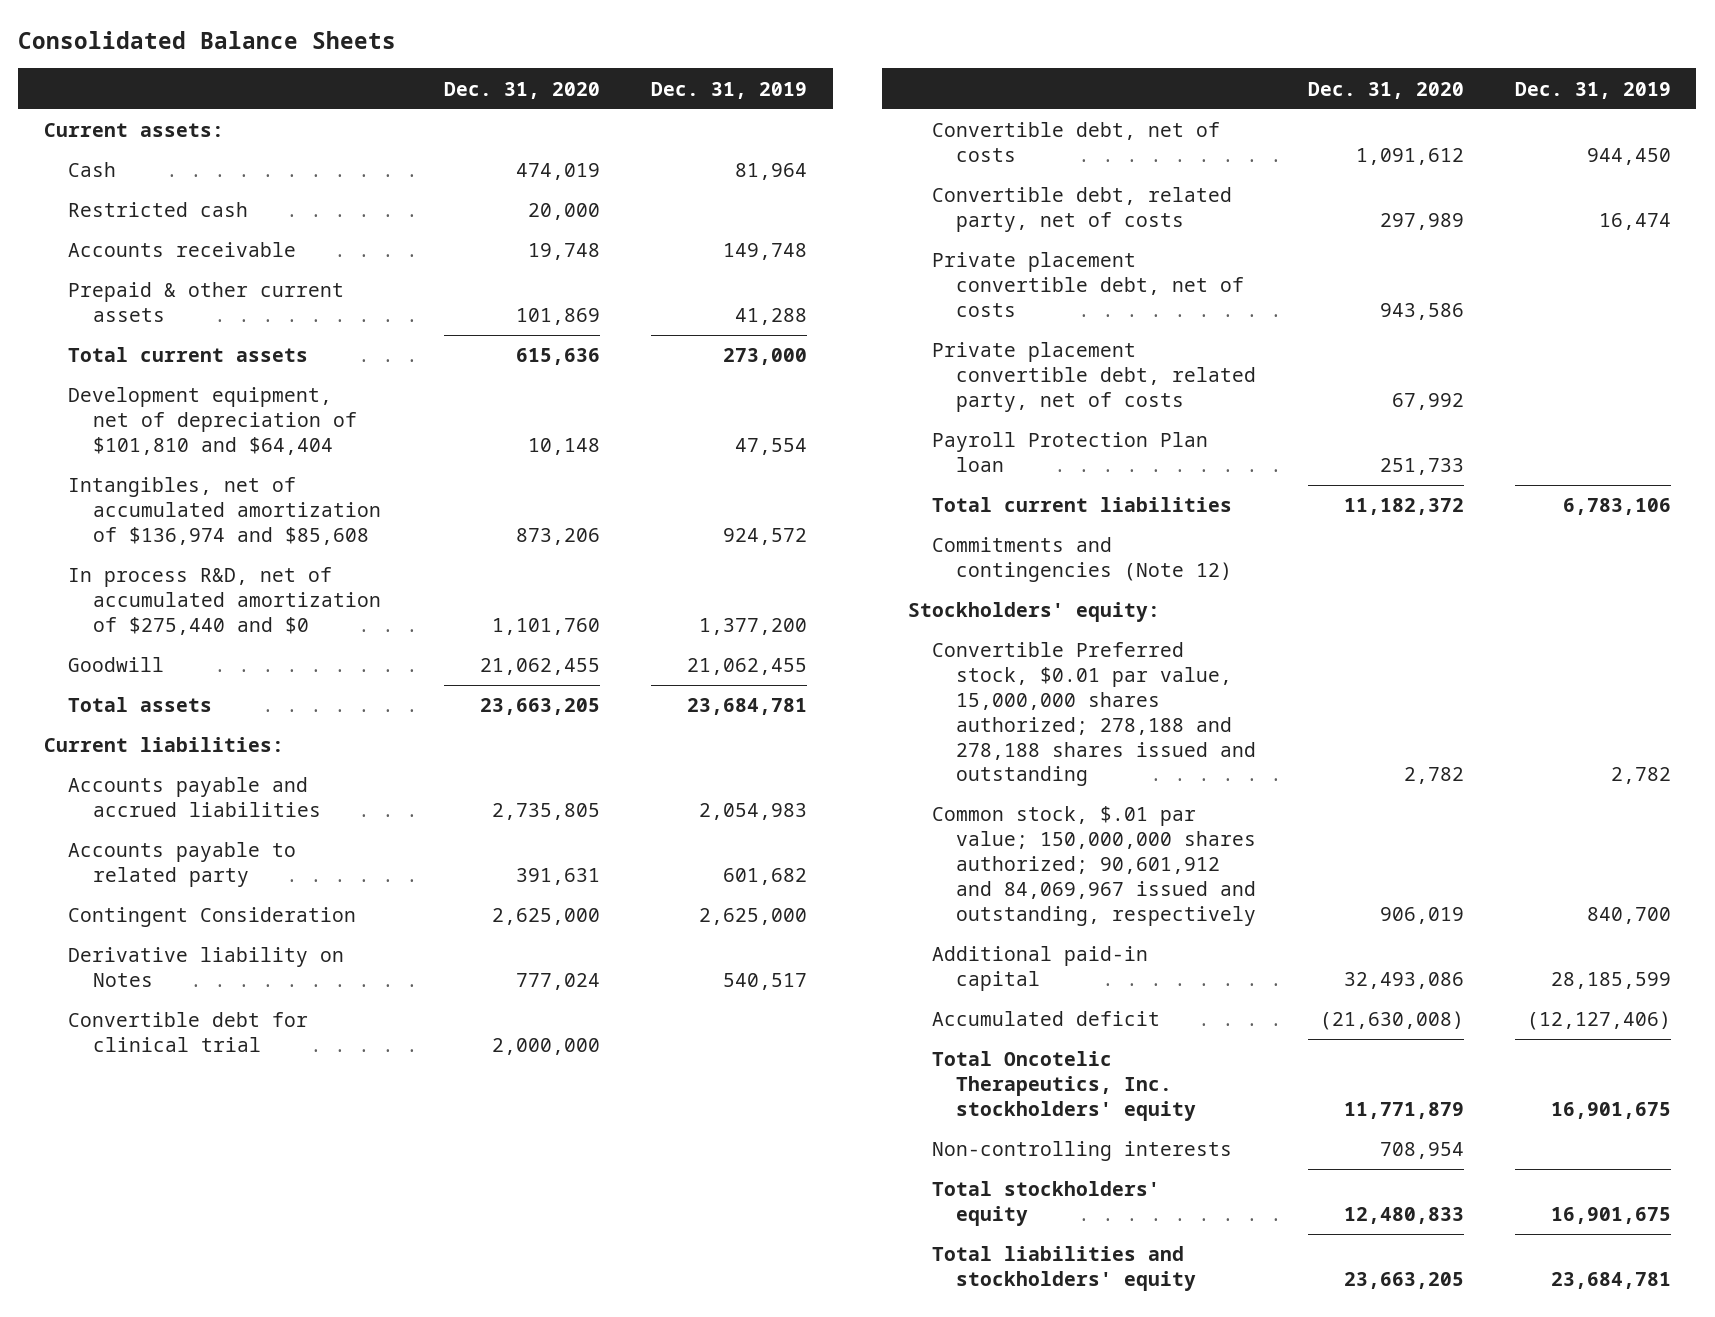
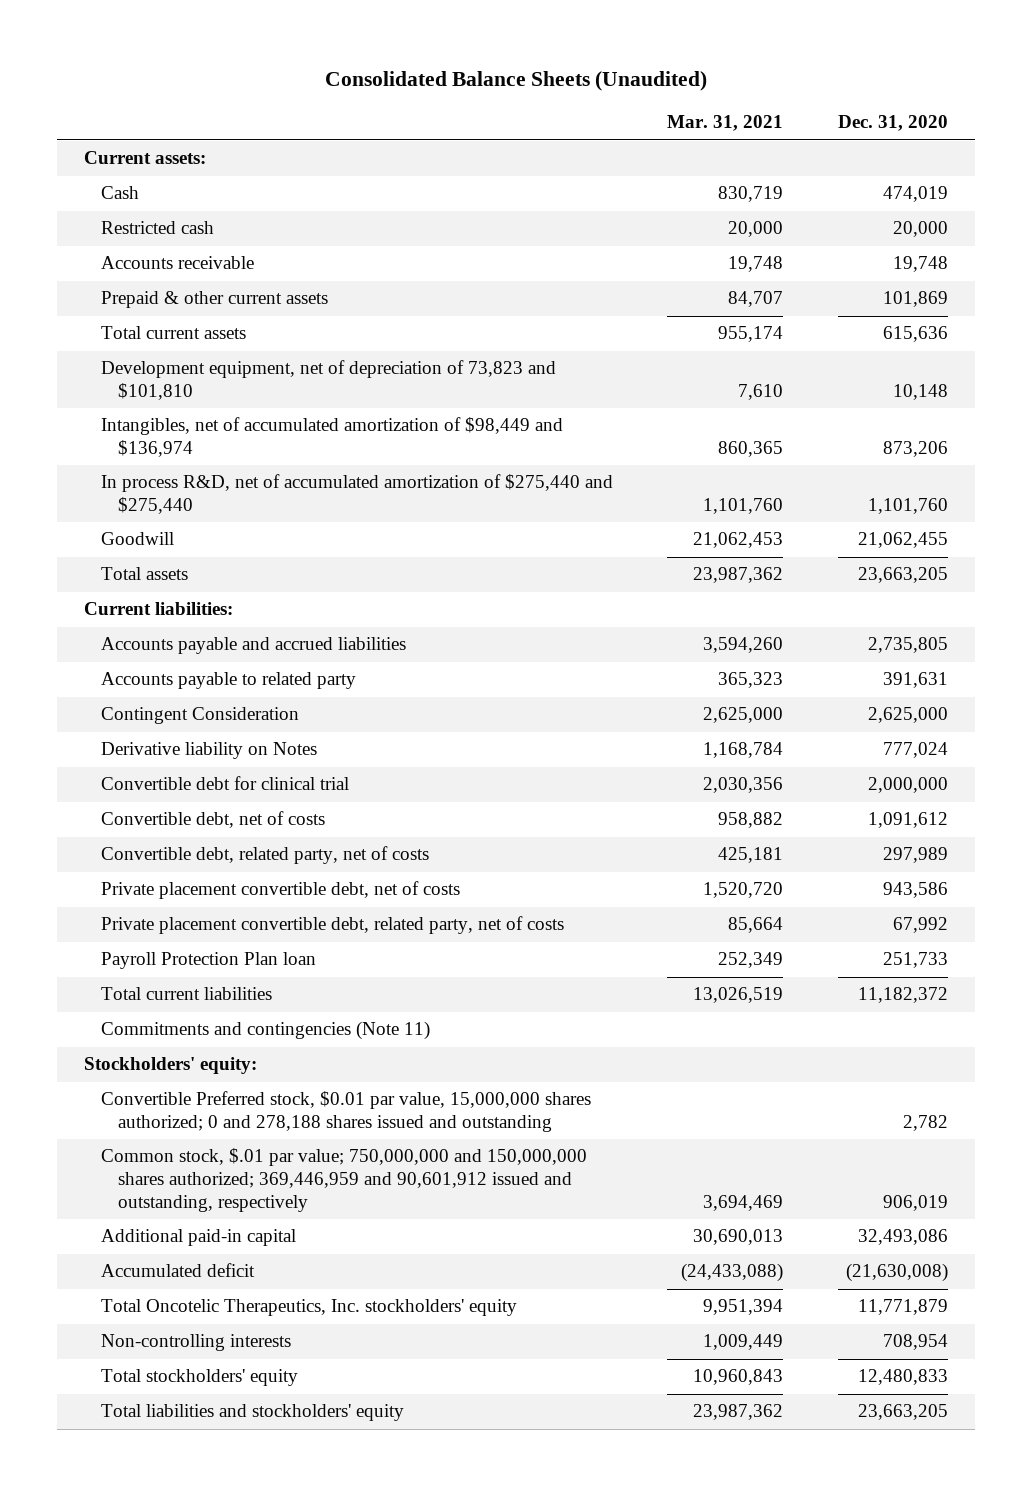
[18,30,397,49] Consolidated Balance Sheets -> [325,71,708,92] Consolidated Balance Sheets (Unaudited)
[651,81,808,99] Dec. 31, 2019 -> none
none -> [667,115,784,132] Mar. 31, 2021
[68,387,357,455] Development equipment, net of depreciation of $101,810 and $64,404 -> [100,360,556,401] Development equipment, net of depreciation of 73,823 and $101,810
[68,477,381,545] Intangibles, net of accumulated amortization of $136,974 and $85,608 -> [100,417,563,458] Intangibles, net of accumulated amortization of $98,449 and $136,974
[68,567,381,635] In process R&D, net of accumulated amortization of $275,440 and $0 -> [100,474,613,515] In process R&D, net of accumulated amortization of $275,440 and $275,440
[931,537,1233,583] Commitments and contingencies (Note 12) -> [100,1021,430,1041] Commitments and contingencies (Note 11)
[931,642,1257,787] Convertible Preferred stock, $0.01 par value, 15,000,000 shares authorized; 278,188 and 278,188 shares issued and outstanding -> [100,1091,591,1133] Convertible Preferred stock, $0.01 par value, 15,000,000 shares authorized; 0 and 278,188 shares issued and outstanding
[931,806,1257,926] Common stock, $.01 par value; 150,000,000 shares authorized; 90,601,912 and 84,069,967 issued and outstanding, respectively -> [100,1148,587,1213] Common stock, $.01 par value; 750,000,000 and 150,000,000 shares authorized; 369,446,959 and 90,601,912 issued and outstanding, respectively

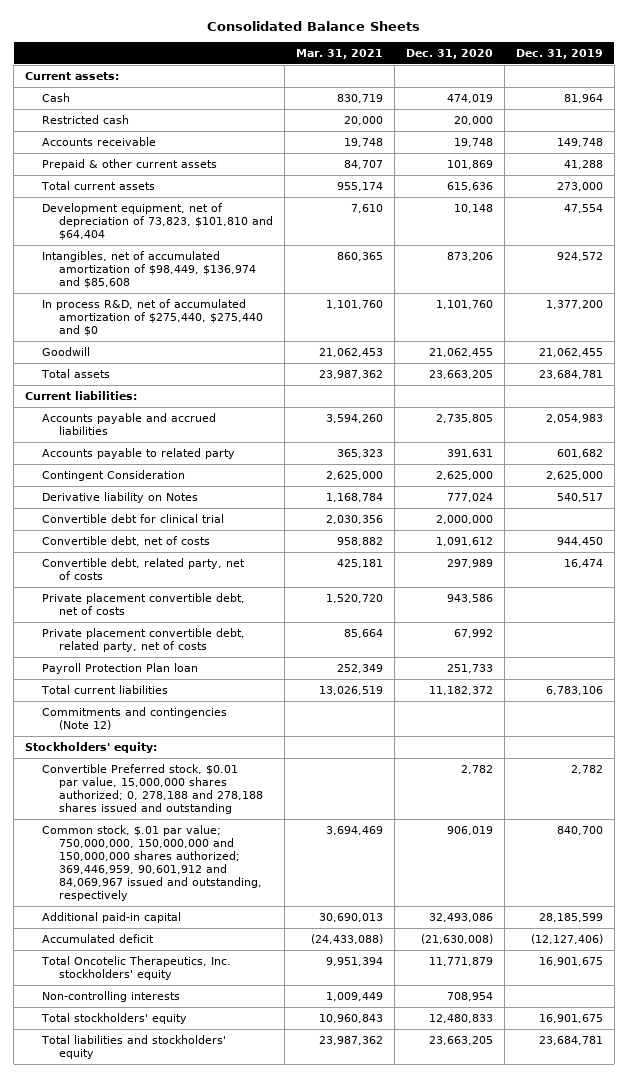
[325,71,708,92] Consolidated Balance Sheets (Unaudited) -> [206,20,420,31] Consolidated Balance Sheets
none -> [515,49,603,60] Dec. 31, 2019
[100,360,556,401] Development equipment, net of depreciation of 73,823 and $101,810 -> [42,202,274,240] Development equipment, net of depreciation of 73,823, $101,810 and $64,404
[100,417,563,458] Intangibles, net of accumulated amortization of $98,449 and $136,974 -> [42,250,257,288] Intangibles, net of accumulated amortization of $98,449, $136,974 and $85,608
[100,474,613,515] In process R&D, net of accumulated amortization of $275,440 and $275,440 -> [42,298,264,336] In process R&D, net of accumulated amortization of $275,440, $275,440 and $0
[100,1021,430,1041] Commitments and contingencies (Note 11) -> [42,706,228,730] Commitments and contingencies (Note 12)
[100,1091,591,1133] Convertible Preferred stock, $0.01 par value, 15,000,000 shares authorized; 0 and 278,188 shares issued and outstanding -> [42,763,264,814] Convertible Preferred stock, $0.01 par value, 15,000,000 shares authorized; 0, 278,188 and 278,188 shares issued and outstanding
[100,1148,587,1213] Common stock, $.01 par value; 750,000,000 and 150,000,000 shares authorized; 369,446,959 and 90,601,912 issued and outstanding, respectively -> [42,824,263,902] Common stock, $.01 par value; 750,000,000, 150,000,000 and 150,000,000 shares authorized; 369,446,959, 90,601,912 and 84,069,967 issued and outstanding, respectively

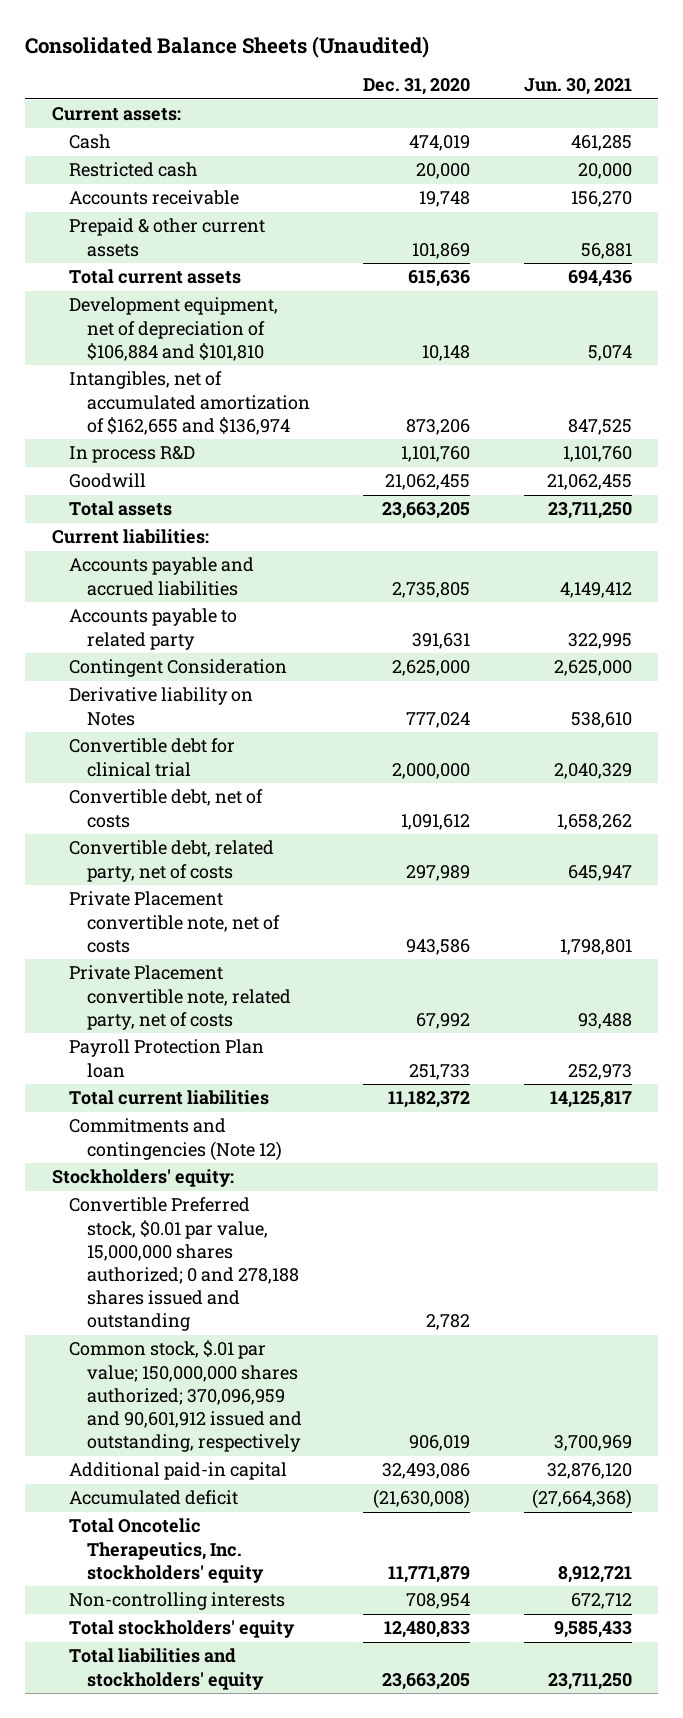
[206,20,420,31] Consolidated Balance Sheets -> [25,35,430,58] Consolidated Balance Sheets (Unaudited)
[296,49,384,60] Mar. 31, 2021 -> none
[515,49,603,60] Dec. 31, 2019 -> none
none -> [523,78,632,96] Jun. 30, 2021
[42,202,274,240] Development equipment, net of depreciation of 73,823, $101,810 and $64,404 -> [69,297,279,361] Development equipment, net of depreciation of $106,884 and $101,810
[42,250,257,288] Intangibles, net of accumulated amortization of $98,449, $136,974 and $85,608 -> [69,371,311,435] Intangibles, net of accumulated amortization of $162,655 and $136,974
[42,298,264,336] In process R&D, net of accumulated amortization of $275,440, $275,440 and $0 -> [69,446,196,464] In process R&D
[42,592,246,615] Private placement convertible debt, net of costs -> [69,891,281,953] Private Placement convertible note, net of costs
[42,627,246,652] Private placement convertible debt, related party, net of costs -> [69,965,292,1030] Private Placement convertible note, related party, net of costs
[42,763,264,814] Convertible Preferred stock, $0.01 par value, 15,000,000 shares authorized; 0, 278,188 and 278,188 shares issued and outstanding -> [69,1197,300,1332] Convertible Preferred stock, $0.01 par value, 15,000,000 shares authorized; 0 and 278,188 shares issued and outstanding
[42,824,263,902] Common stock, $.01 par value; 750,000,000, 150,000,000 and 150,000,000 shares authorized; 369,446,959, 90,601,912 and 84,069,967 issued and outstanding, respectively -> [69,1340,303,1453] Common stock, $.01 par value; 150,000,000 shares authorized; 370,096,959 and 90,601,912 issued and outstanding, respectively

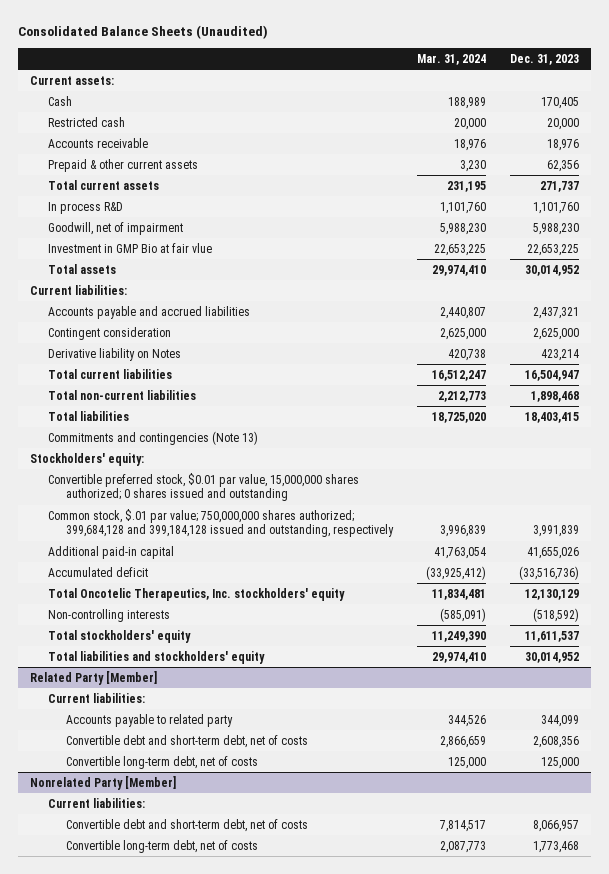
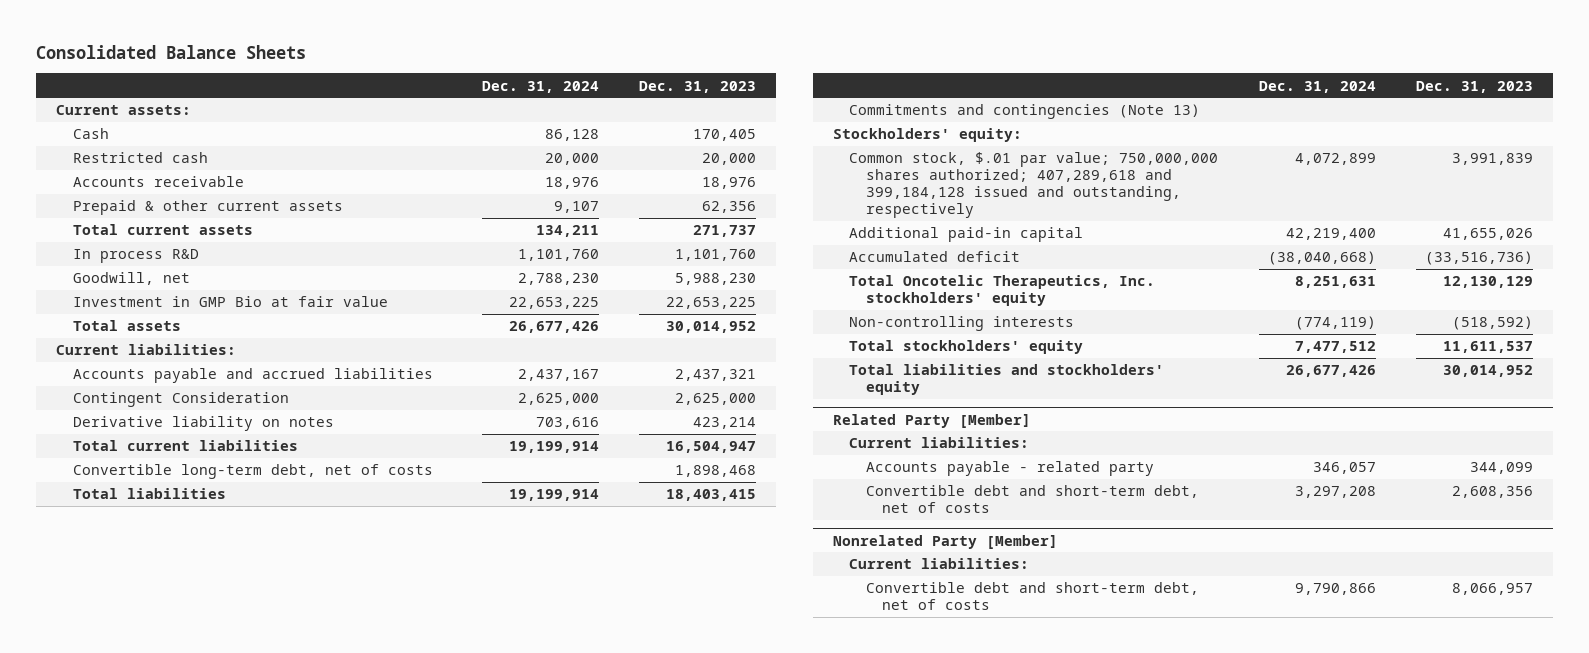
[17,25,268,40] Consolidated Balance Sheets (Unaudited) -> [36,44,307,59] Consolidated Balance Sheets
[416,53,486,65] Mar. 31, 2024 -> none
none -> [481,80,599,93] Dec. 31, 2024
[47,221,183,235] Goodwill, net of impairment -> [72,272,190,286] Goodwill, net
[47,242,212,253] Investment in GMP Bio at fair vlue -> [72,296,388,308] Investment in GMP Bio at fair value
[47,326,171,340] Contingent consideration -> [72,392,289,408] Contingent Consideration
[47,347,181,361] Derivative liability on Notes -> [72,416,334,432] Derivative liability on notes
[47,389,196,400] Total non-current liabilities -> [72,464,433,480] Convertible long-term debt, net of costs
[47,472,359,502] Convertible preferred stock, $0.01 par value, 15,000,000 shares authorized; 0 shares issued and outstanding -> none
[47,508,394,538] Common stock, $.01 par value; 750,000,000 shares authorized; 399,684,128 and 399,184,128 issued and outstanding, respectively -> [849,152,1219,219] Common stock, $.01 par value; 750,000,000 shares authorized; 407,289,618 and 399,184,128 issued and outstanding, respectively
[65,713,233,727] Accounts payable to related party -> [865,461,1154,477] Accounts payable - related party
[65,755,258,769] Convertible long-term debt, net of costs -> none
[65,839,258,853] Convertible long-term debt, net of costs -> none

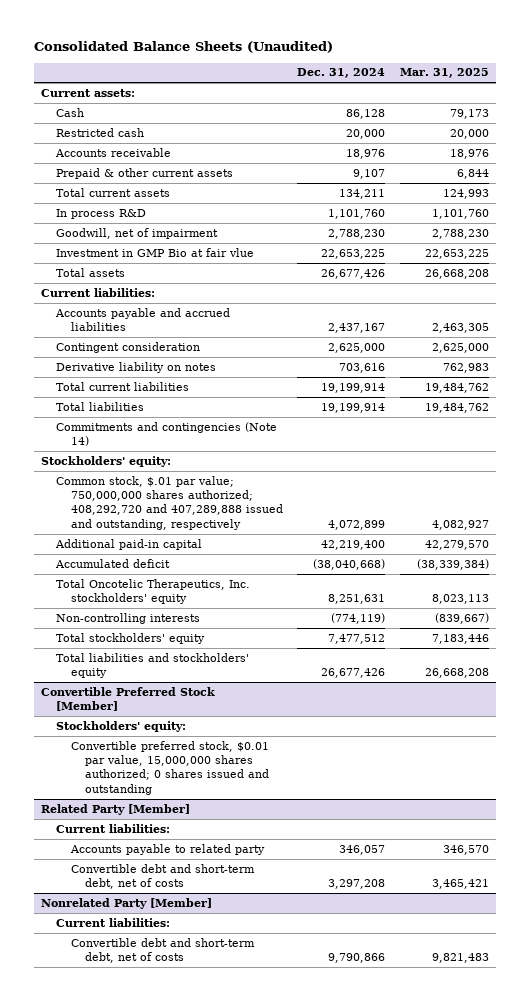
[36,44,307,59] Consolidated Balance Sheets -> [34,41,334,54] Consolidated Balance Sheets (Unaudited)
[639,80,757,93] Dec. 31, 2023 -> none
none -> [400,68,490,79] Mar. 31, 2025
[72,272,190,286] Goodwill, net -> [56,227,219,239] Goodwill, net of impairment
[72,296,388,308] Investment in GMP Bio at fair value -> [56,247,255,257] Investment in GMP Bio at fair vlue
[72,392,289,408] Contingent Consideration -> [56,341,201,353] Contingent consideration
[72,464,433,480] Convertible long-term debt, net of costs -> none
[849,104,1201,120] Commitments and contingencies (Note 13) -> [56,421,278,447] Commitments and contingencies (Note 14)
[849,152,1219,219] Common stock, $.01 par value; 750,000,000 shares authorized; 407,289,618 and 399,184,128 issued and outstanding, respectively -> [56,475,283,530] Common stock, $.01 par value; 750,000,000 shares authorized; 408,292,720 and 407,289,888 issued and outstanding, respectively
none -> [41,686,216,712] Convertible Preferred Stock [Member]
none -> [56,720,187,732] Stockholders' equity:
none -> [70,740,270,795] Convertible preferred stock, $0.01 par value, 15,000,000 shares authorized; 0 shares issued and outstanding
[865,461,1154,477] Accounts payable - related party -> [69,843,265,855] Accounts payable to related party

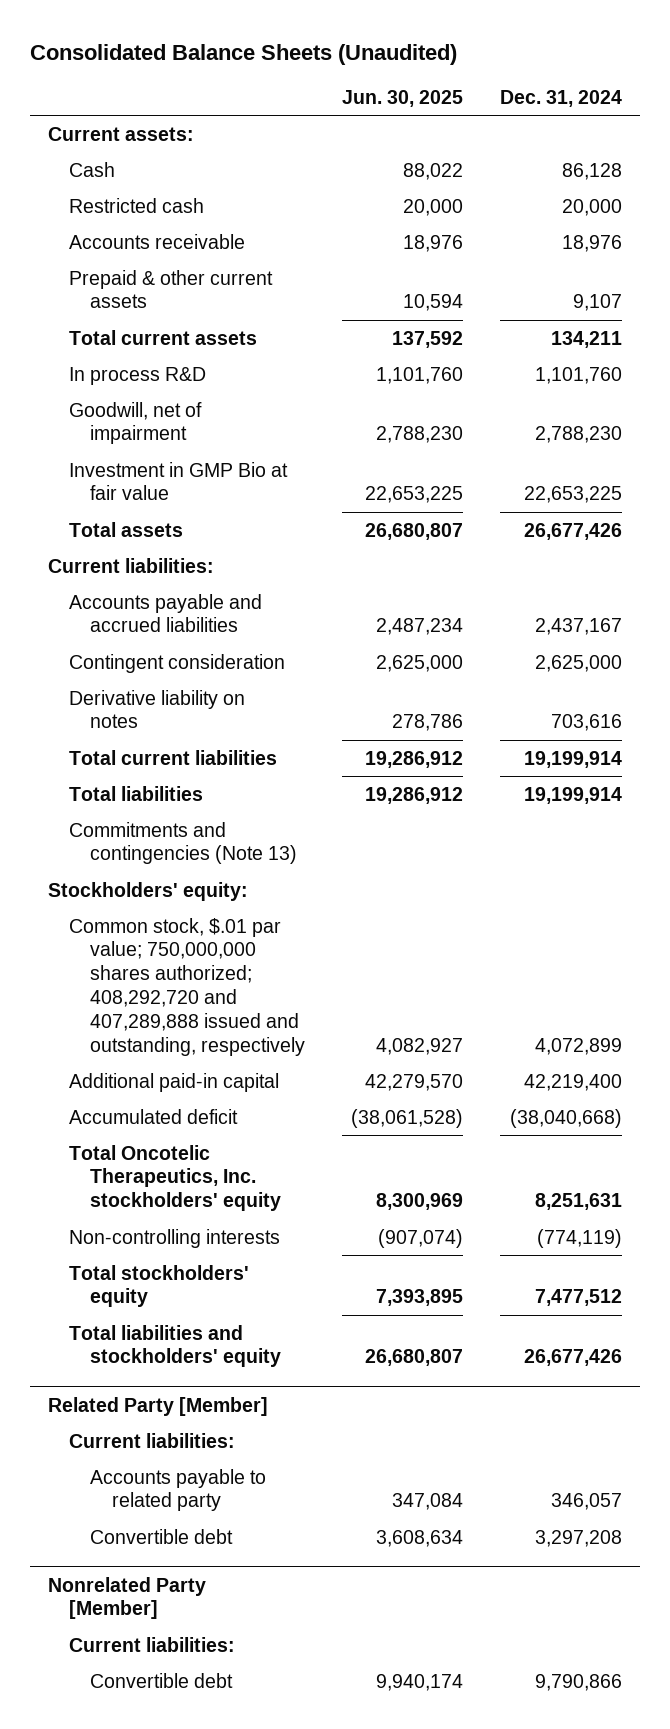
[400,68,490,79] Mar. 31, 2025 -> none
none -> [342,89,464,107] Jun. 30, 2025
[56,247,255,257] Investment in GMP Bio at fair vlue -> [69,461,289,501] Investment in GMP Bio at fair value
[56,421,278,447] Commitments and contingencies (Note 14) -> [69,821,298,865] Commitments and contingencies (Note 13)
[41,686,216,712] Convertible Preferred Stock [Member] -> none
[56,720,187,732] Stockholders' equity: -> none
[70,740,270,795] Convertible preferred stock, $0.01 par value, 15,000,000 shares authorized; 0 shares issued and outstanding -> none
[70,863,255,890] Convertible debt and short-term debt, net of costs -> [90,1528,234,1544] Convertible debt
[70,937,255,964] Convertible debt and short-term debt, net of costs -> [90,1672,234,1688] Convertible debt

